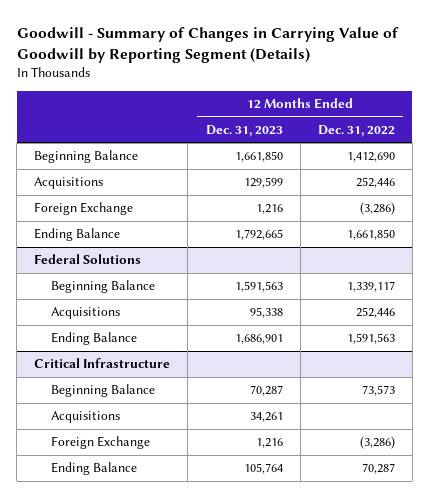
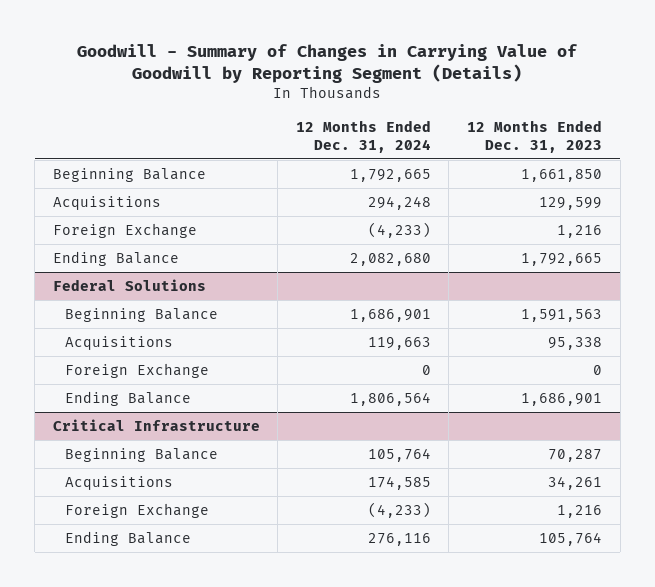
[317,124,395,137] Dec. 31, 2022 -> none
none -> [295,119,431,153] 12 Months Ended Dec. 31, 2024
none -> [65,363,210,379] Foreign Exchange

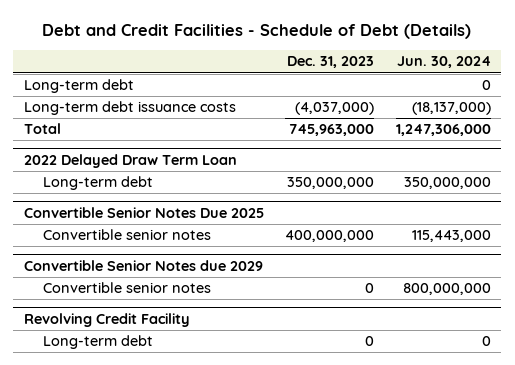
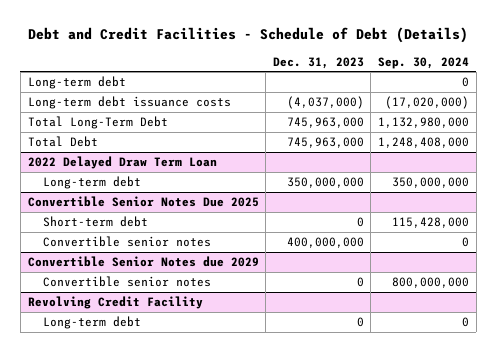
[396,56,491,69] Jun. 30, 2024 -> none
none -> [378,56,470,69] Sep. 30, 2024
[23,123,61,135] Total -> [27,116,168,130] Total Long-Term Debt
none -> [27,136,98,148] Total Debt
none -> [43,216,149,228] Short-term debt

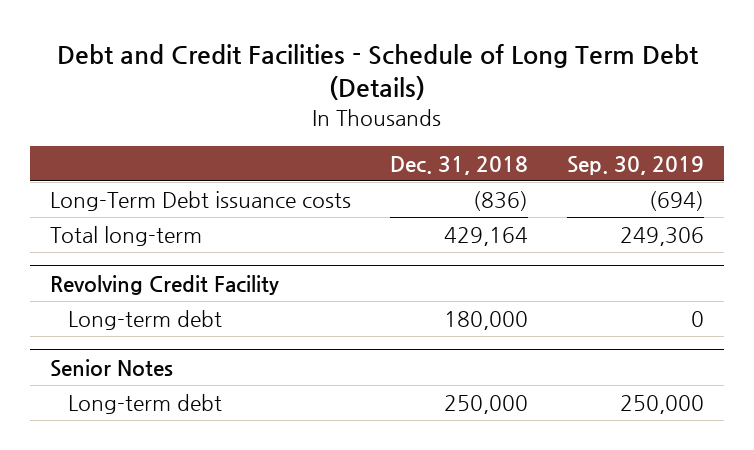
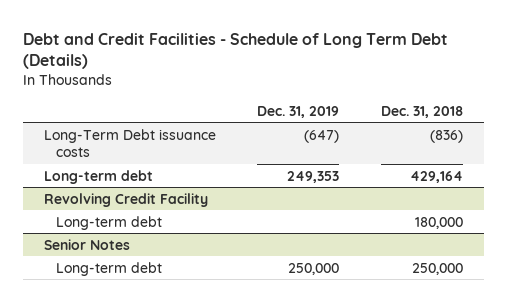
[567,155,705,175] Sep. 30, 2019 -> none
none -> [257,105,340,118] Dec. 31, 2019
[49,225,202,246] Total long-term -> [43,169,153,184] Long-term debt

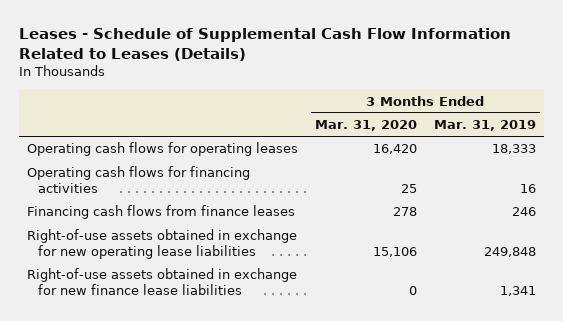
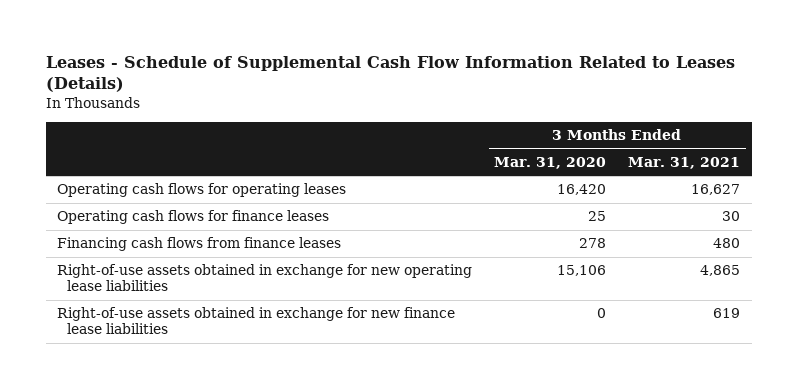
[433,120,536,132] Mar. 31, 2019 -> none
none -> [628,156,741,169] Mar. 31, 2021
[27,166,251,193] Operating cash flows for financing activities -> [57,210,330,225] Operating cash flows for finance leases

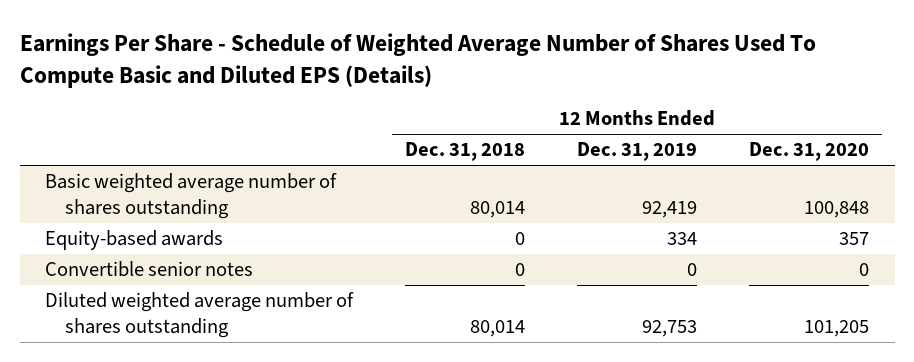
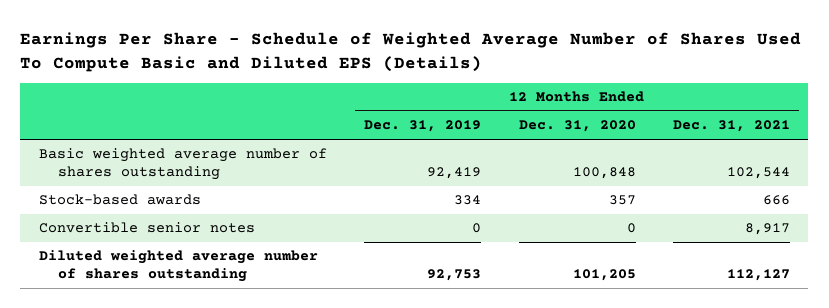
[405,142,526,162] Dec. 31, 2018 -> none
none -> [672,120,790,133] Dec. 31, 2021
[45,230,224,251] Equity-based awards -> [39,194,202,206] Stock-based awards

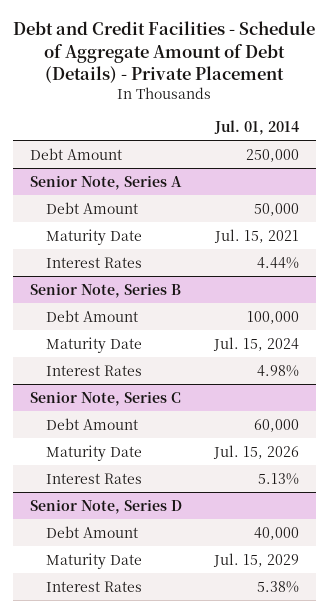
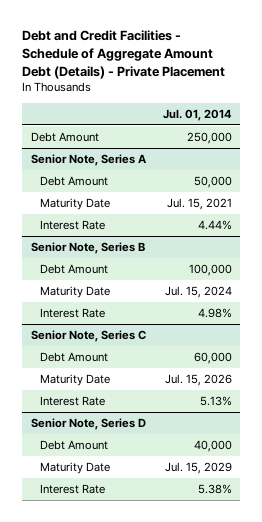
[13,21,316,83] Debt and Credit Facilities - Schedule of Aggregate Amount of Debt (Details) - Private Placement -> [22,30,226,79] Debt and Credit Facilities - Schedule of Aggregate Amount Debt (Details) - Private Placement
[45,256,142,268] Interest Rates -> [40,220,106,231] Interest Rate
[45,364,142,376] Interest Rates -> [40,308,106,319] Interest Rate
[45,472,142,484] Interest Rates -> [40,396,106,407] Interest Rate
[45,580,142,592] Interest Rates -> [40,484,106,495] Interest Rate

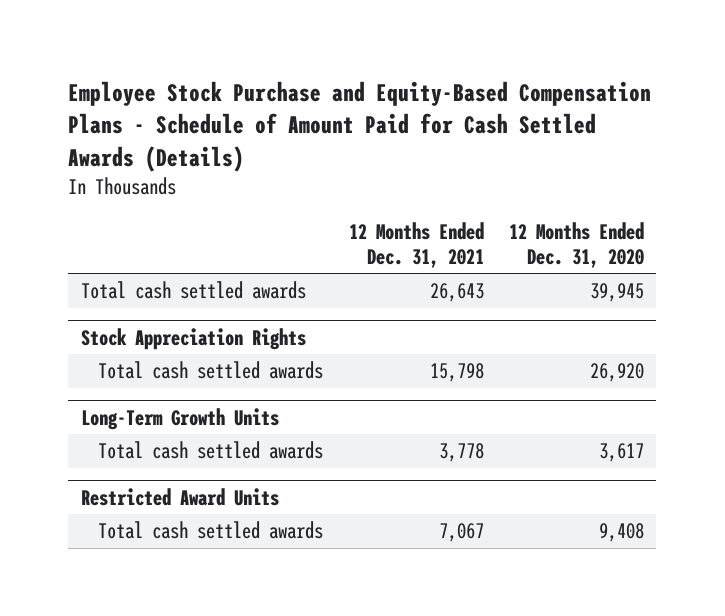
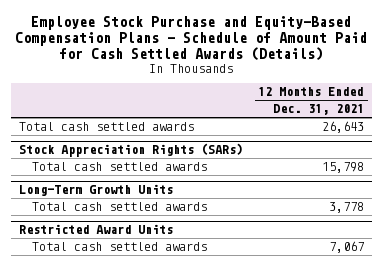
[508,221,644,268] 12 Months Ended Dec. 31, 2020 -> none
[80,327,306,350] Stock Appreciation Rights -> [18,143,243,158] Stock Appreciation Rights (SARs)

